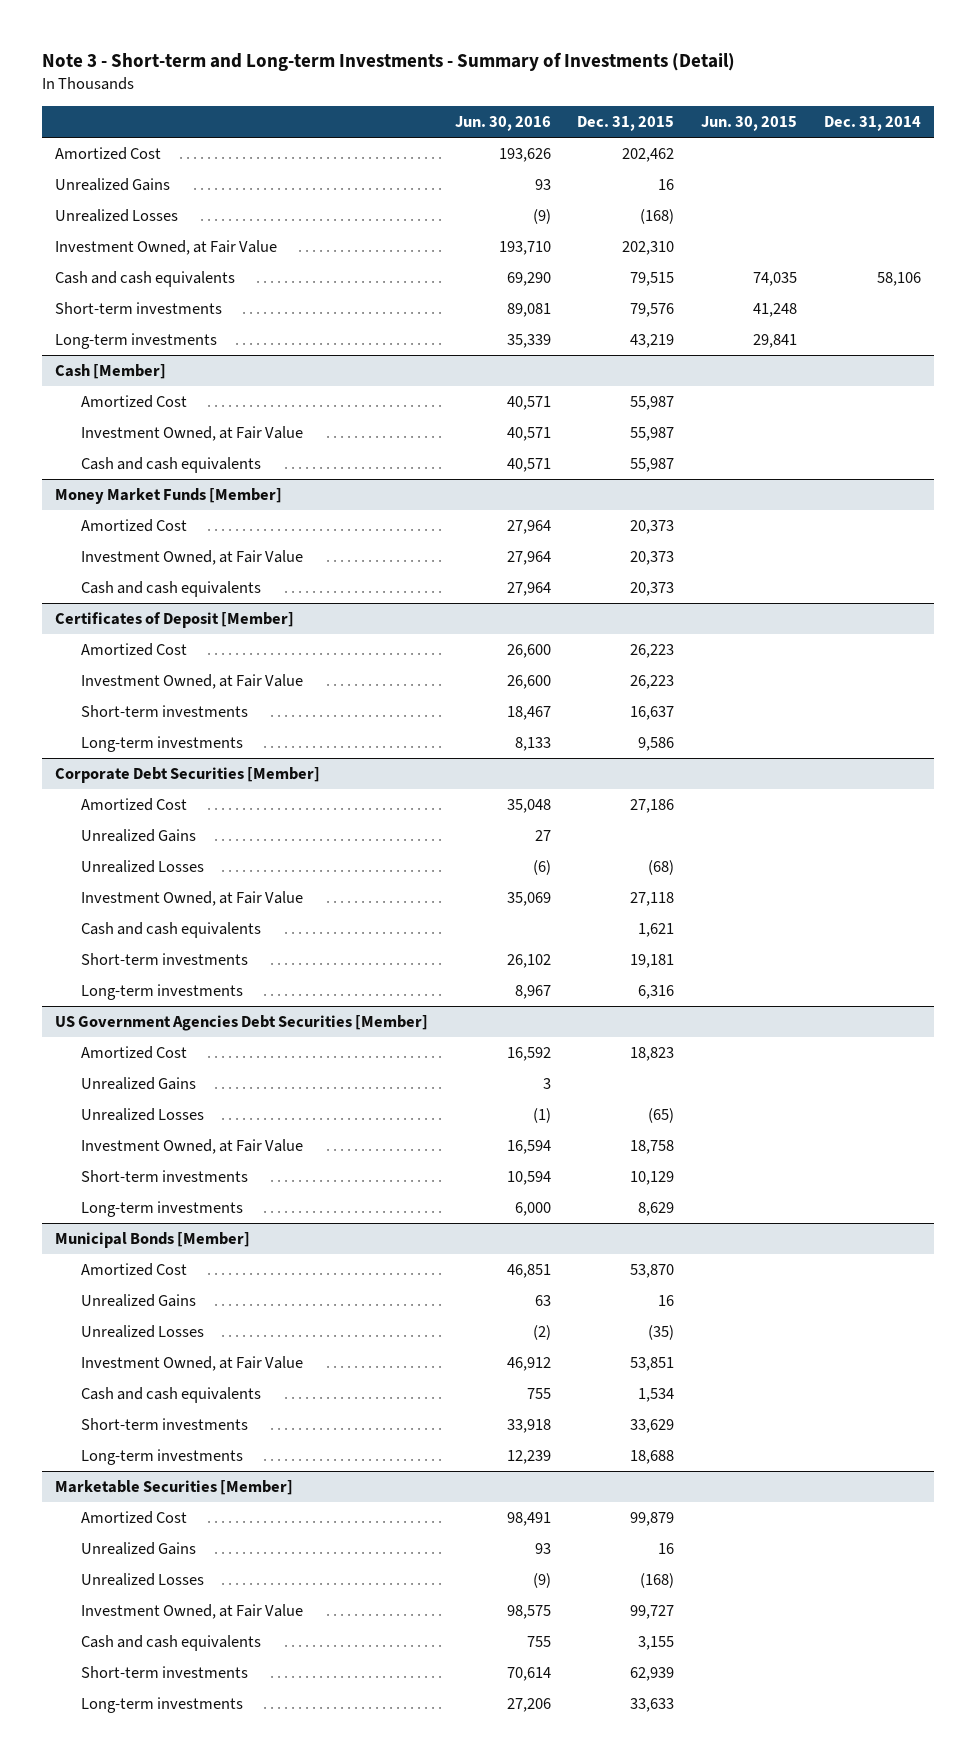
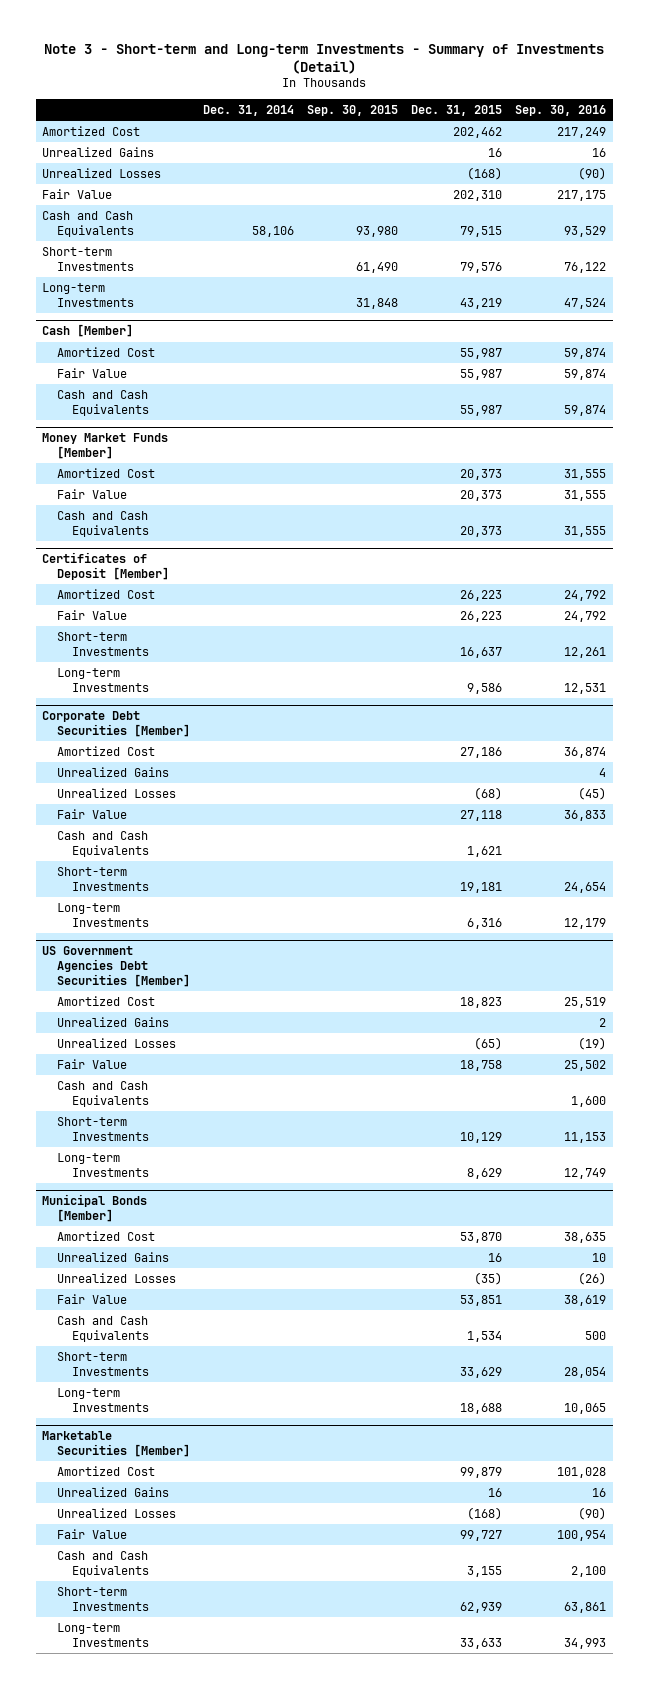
[454,115,551,131] Jun. 30, 2016 -> none
[701,115,798,131] Jun. 30, 2015 -> none
none -> [307,104,399,116] Sep. 30, 2015
none -> [515,104,607,116] Sep. 30, 2016
[55,240,278,256] Investment Owned, at Fair Value -> [42,188,113,199] Fair Value
[55,271,236,288] Cash and cash equivalents -> [42,210,134,237] Cash and Cash Equivalents
[55,302,223,315] Short-term investments -> [42,246,134,271] Short-term Investments
[55,333,218,350] Long-term investments -> [42,282,134,307] Long-term Investments
[81,426,304,442] Investment Owned, at Fair Value -> [56,367,127,378] Fair Value
[81,457,262,474] Cash and cash equivalents -> [56,389,149,416] Cash and Cash Equivalents
[81,550,304,566] Investment Owned, at Fair Value -> [56,488,127,499] Fair Value
[81,581,262,598] Cash and cash equivalents -> [56,510,149,537] Cash and Cash Equivalents
[81,674,304,690] Investment Owned, at Fair Value -> [56,609,127,620] Fair Value
[81,705,249,718] Short-term investments -> [56,631,149,656] Short-term Investments
[81,736,244,753] Long-term investments -> [56,667,149,692] Long-term Investments
[81,891,304,907] Investment Owned, at Fair Value -> [56,808,127,819] Fair Value
[81,922,262,939] Cash and cash equivalents -> [56,830,149,857] Cash and Cash Equivalents
[81,953,249,966] Short-term investments -> [56,866,149,891] Short-term Investments
[81,984,244,1001] Long-term investments -> [56,902,149,927] Long-term Investments
[81,1139,304,1155] Investment Owned, at Fair Value -> [56,1058,127,1069] Fair Value
none -> [56,1080,149,1107] Cash and Cash Equivalents
[81,1170,249,1183] Short-term investments -> [56,1116,149,1141] Short-term Investments
[81,1201,244,1218] Long-term investments -> [56,1152,149,1177] Long-term Investments
[81,1356,304,1372] Investment Owned, at Fair Value -> [56,1293,127,1304] Fair Value
[81,1387,262,1404] Cash and cash equivalents -> [56,1315,149,1342] Cash and Cash Equivalents
[81,1418,249,1431] Short-term investments -> [56,1351,149,1376] Short-term Investments
[81,1449,244,1466] Long-term investments -> [56,1387,149,1412] Long-term Investments
[81,1604,304,1620] Investment Owned, at Fair Value -> [56,1528,127,1539] Fair Value
[81,1635,262,1652] Cash and cash equivalents -> [56,1550,149,1577] Cash and Cash Equivalents
[81,1666,249,1679] Short-term investments -> [56,1586,149,1611] Short-term Investments
[81,1697,244,1714] Long-term investments -> [56,1622,149,1647] Long-term Investments

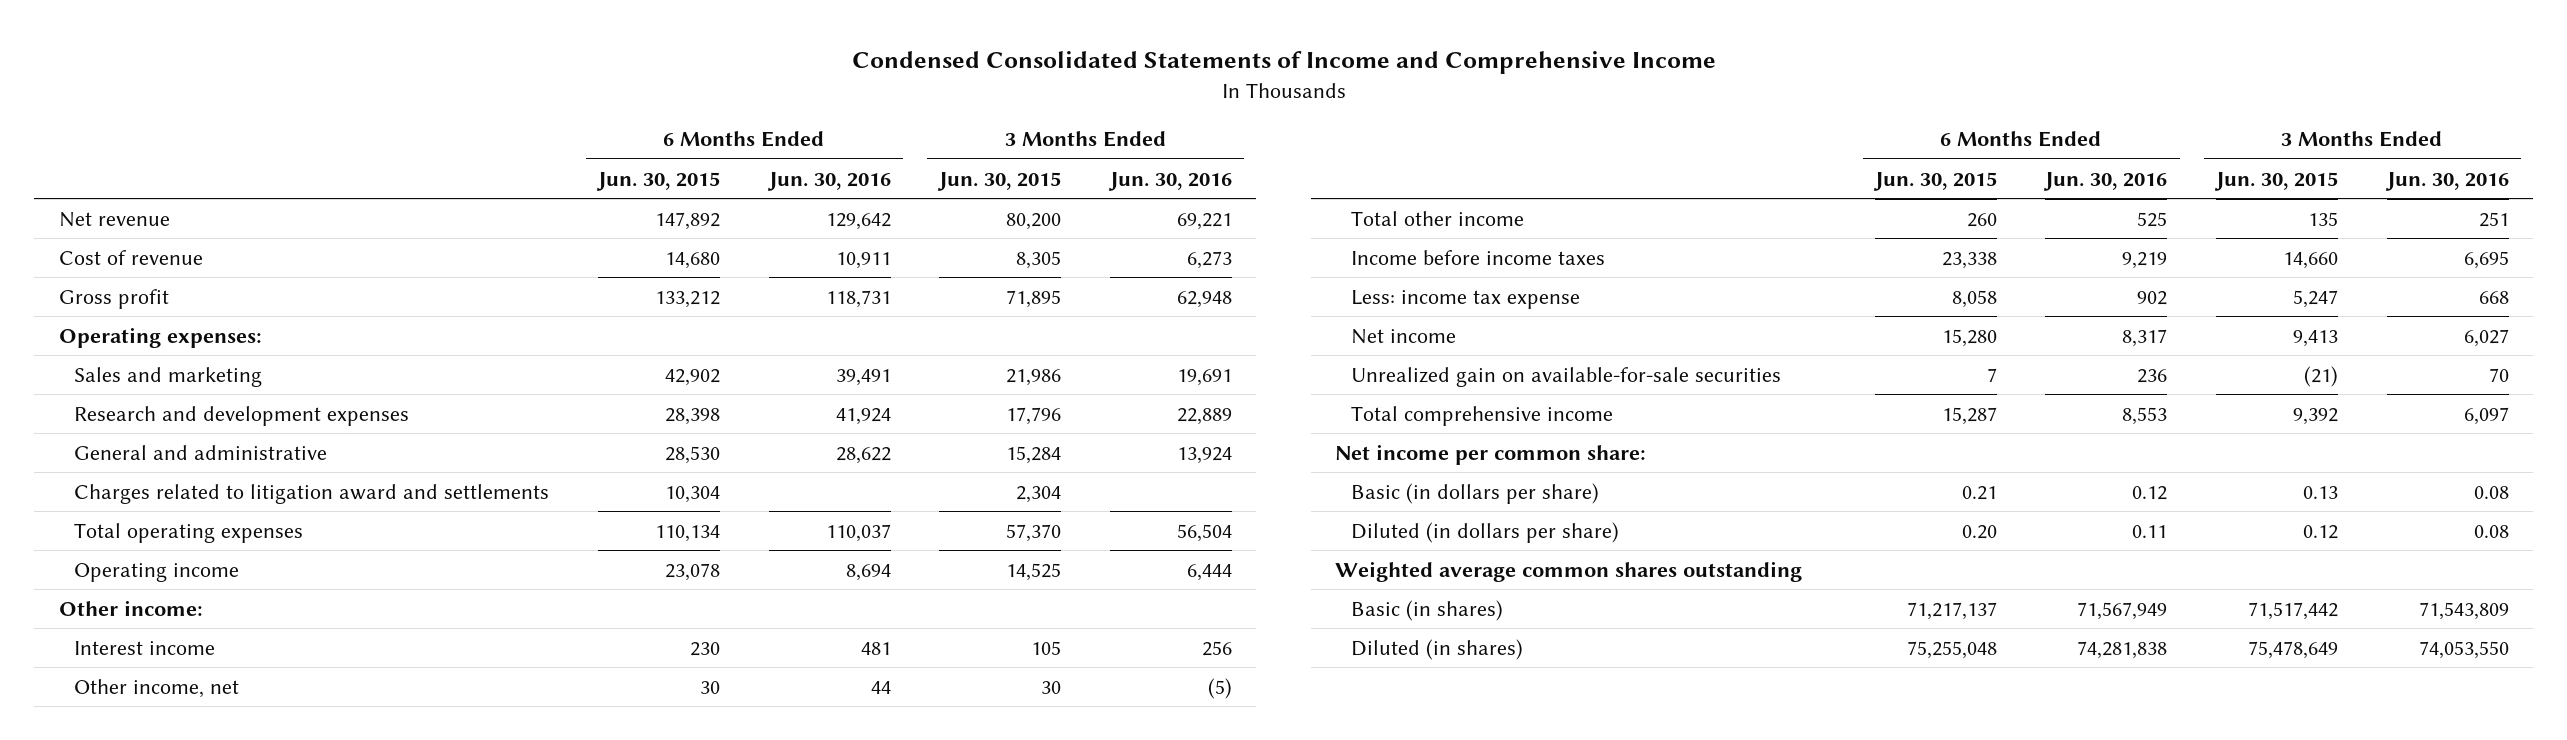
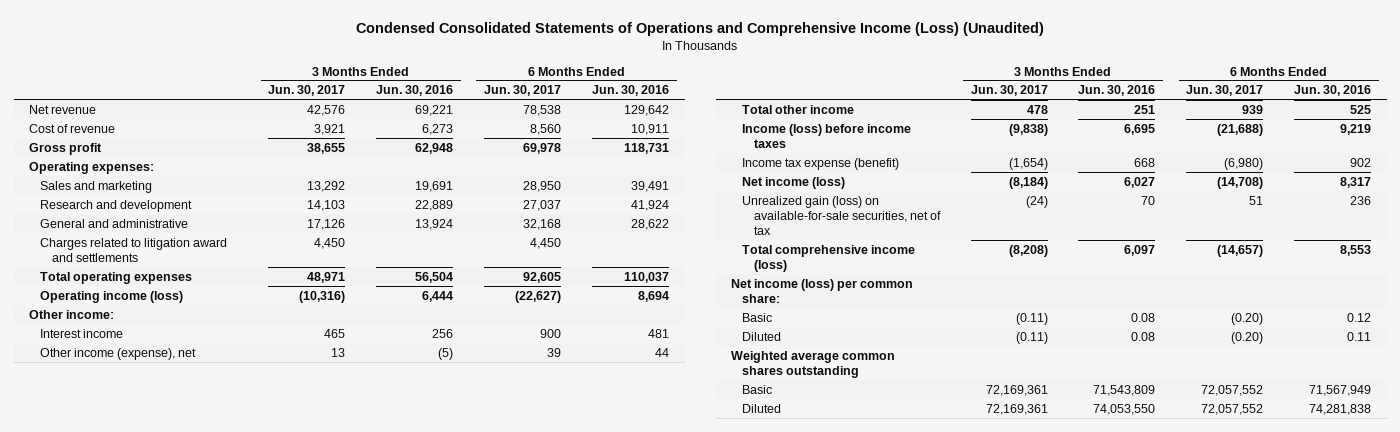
[851,51,1716,75] Condensed Consolidated Statements of Income and Comprehensive Income -> [356,21,1045,36] Condensed Consolidated Statements of Operations and Comprehensive Income (Loss) (Unaudited)
[596,171,721,191] Jun. 30, 2015 -> none
[937,171,1062,191] Jun. 30, 2015 -> none
none -> [268,85,346,97] Jun. 30, 2017
none -> [484,85,562,97] Jun. 30, 2017
[74,405,410,426] Research and development expenses -> [40,199,193,212] Research and development
[74,562,240,582] Operating income -> [40,290,184,303] Operating income (loss)
[74,678,240,698] Other income, net -> [40,347,197,360] Other income (expense), net
[1351,249,1606,265] Income before income taxes -> [742,123,912,148] Income (loss) before income taxes
[1351,289,1581,309] Less: income tax expense -> [742,157,900,170] Income tax expense (benefit)
[1351,328,1457,344] Net income -> [742,176,846,189] Net income (loss)
[1351,366,1782,387] Unrealized gain on available-for-sale securities -> [742,195,941,235] Unrealized gain (loss) on available-for-sale securities, net of tax
[1351,405,1614,426] Total comprehensive income -> [742,244,916,272] Total comprehensive income (loss)
[1335,443,1647,465] Net income per common share: -> [731,278,914,303] Net income (loss) per common share:
[1351,482,1600,504] Basic (in dollars per share) -> [742,312,773,322] Basic
[1351,521,1620,543] Diluted (in dollars per share) -> [742,331,782,341] Diluted
[1351,599,1504,621] Basic (in shares) -> [742,384,773,394] Basic
[1351,638,1524,660] Diluted (in shares) -> [742,403,782,413] Diluted

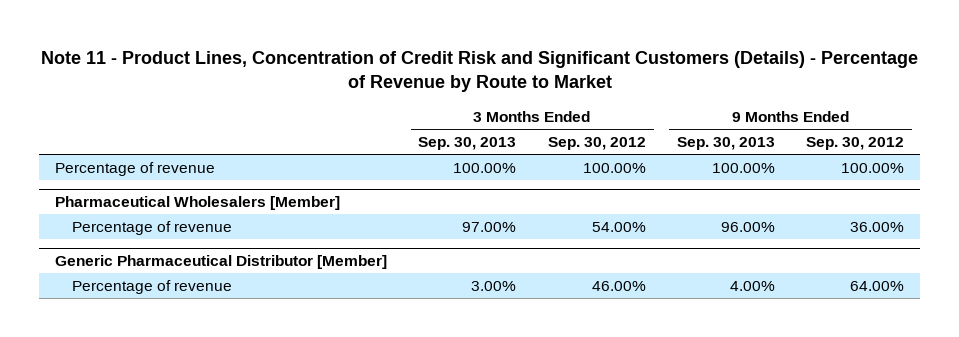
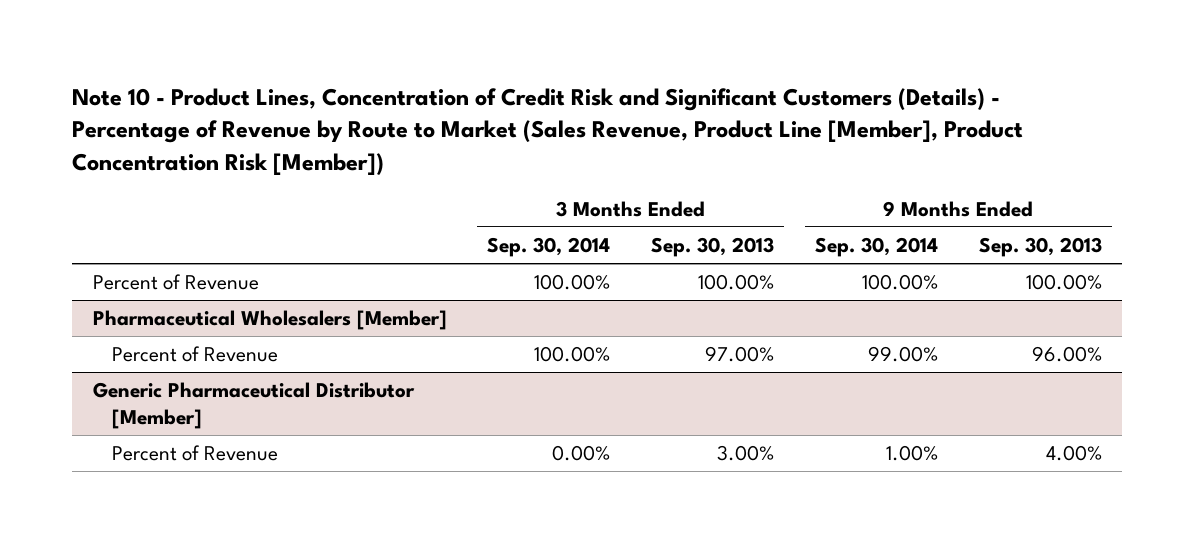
[40,50,918,93] Note 11 - Product Lines, Concentration of Credit Risk and Significant Customers (Details) - Percentage of Revenue by Route to Market -> [72,87,1024,175] Note 10 - Product Lines, Concentration of Credit Risk and Significant Customers (Details) - Percentage of Revenue by Route to Market (Sales Revenue, Product Line [Member], Product Concentration Risk [Member])
[547,137,646,151] Sep. 30, 2012 -> none
[806,137,905,151] Sep. 30, 2012 -> none
none -> [487,237,611,258] Sep. 30, 2014
none -> [814,237,938,258] Sep. 30, 2014
[55,162,216,177] Percentage of revenue -> [92,274,259,291] Percent of Revenue
[72,221,233,236] Percentage of revenue -> [112,346,279,363] Percent of Revenue
[72,280,233,295] Percentage of revenue -> [112,445,279,462] Percent of Revenue

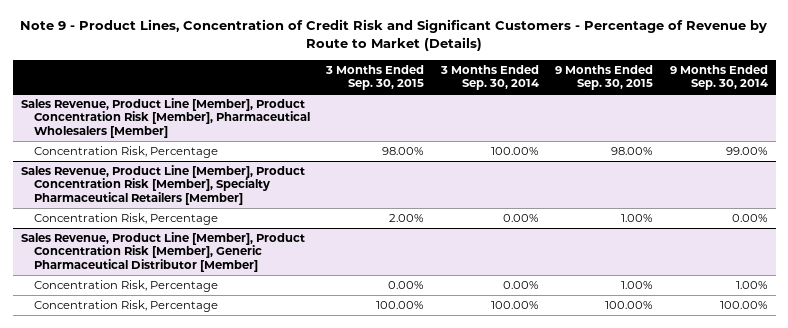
[72,87,1024,175] Note 10 - Product Lines, Concentration of Credit Risk and Significant Customers (Details) - Percentage of Revenue by Route to Market (Sales Revenue, Product Line [Member], Product Concentration Risk [Member]) -> [20,19,768,52] Note 9 - Product Lines, Concentration of Credit Risk and Significant Customers - Percentage of Revenue by Route to Market (Details)
[651,237,775,258] Sep. 30, 2013 -> none
[978,237,1102,258] Sep. 30, 2013 -> none
none -> [325,64,425,91] 3 Months Ended Sep. 30, 2015
none -> [555,64,654,91] 9 Months Ended Sep. 30, 2015
[92,274,259,291] Percent of Revenue -> none
[92,310,447,331] Pharmaceutical Wholesalers [Member] -> none
[92,382,415,429] Generic Pharmaceutical Distributor [Member] -> none
none -> [20,98,310,138] Sales Revenue, Product Line [Member], Product Concentration Risk [Member], Pharmaceutical Wholesalers [Member]
[112,346,279,363] Percent of Revenue -> [33,146,218,159] Concentration Risk, Percentage
none -> [20,165,305,205] Sales Revenue, Product Line [Member], Product Concentration Risk [Member], Specialty Pharmaceutical Retailers [Member]
none -> [33,213,218,226] Concentration Risk, Percentage
none -> [20,232,305,272] Sales Revenue, Product Line [Member], Product Concentration Risk [Member], Generic Pharmaceutical Distributor [Member]
[112,445,279,462] Percent of Revenue -> [33,280,218,293] Concentration Risk, Percentage
none -> [33,300,218,313] Concentration Risk, Percentage

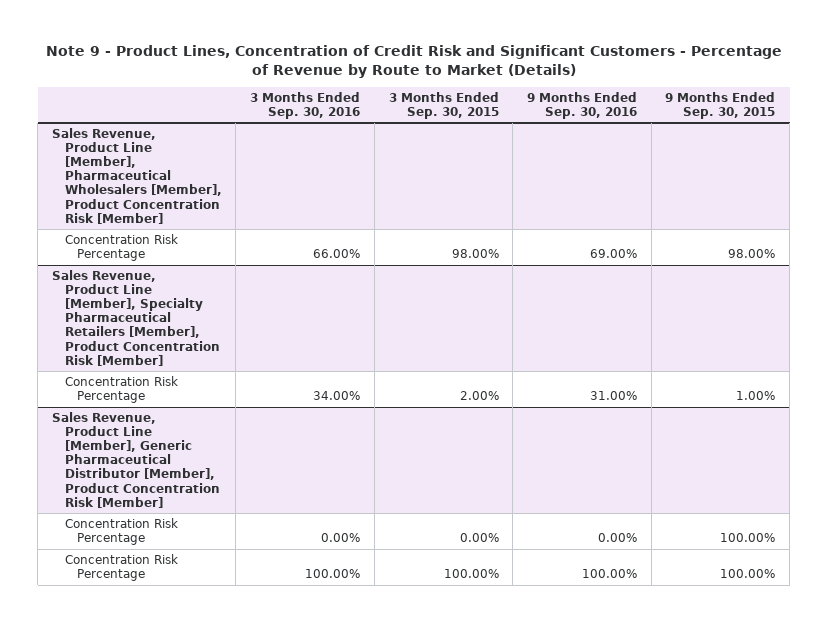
[439,64,539,91] 3 Months Ended Sep. 30, 2014 -> none
[669,64,768,91] 9 Months Ended Sep. 30, 2014 -> none
none -> [250,91,361,119] 3 Months Ended Sep. 30, 2016
none -> [527,91,638,119] 9 Months Ended Sep. 30, 2016
[20,98,310,138] Sales Revenue, Product Line [Member], Product Concentration Risk [Member], Pharmaceutical Wholesalers [Member] -> [52,128,222,224] Sales Revenue, Product Line [Member], Pharmaceutical Wholesalers [Member], Product Concentration Risk [Member]
[33,146,218,159] Concentration Risk, Percentage -> [64,234,178,262] Concentration Risk Percentage
[20,165,305,205] Sales Revenue, Product Line [Member], Product Concentration Risk [Member], Specialty Pharmaceutical Retailers [Member] -> [52,270,220,366] Sales Revenue, Product Line [Member], Specialty Pharmaceutical Retailers [Member], Product Concentration Risk [Member]
[33,213,218,226] Concentration Risk, Percentage -> [64,376,178,404] Concentration Risk Percentage
[20,232,305,272] Sales Revenue, Product Line [Member], Product Concentration Risk [Member], Generic Pharmaceutical Distributor [Member] -> [52,412,220,508] Sales Revenue, Product Line [Member], Generic Pharmaceutical Distributor [Member], Product Concentration Risk [Member]
[33,280,218,293] Concentration Risk, Percentage -> [64,518,178,546] Concentration Risk Percentage
[621,281,654,290] 1.00% -> [720,533,776,543] 100.00%
[33,300,218,313] Concentration Risk, Percentage -> [64,554,178,582] Concentration Risk Percentage

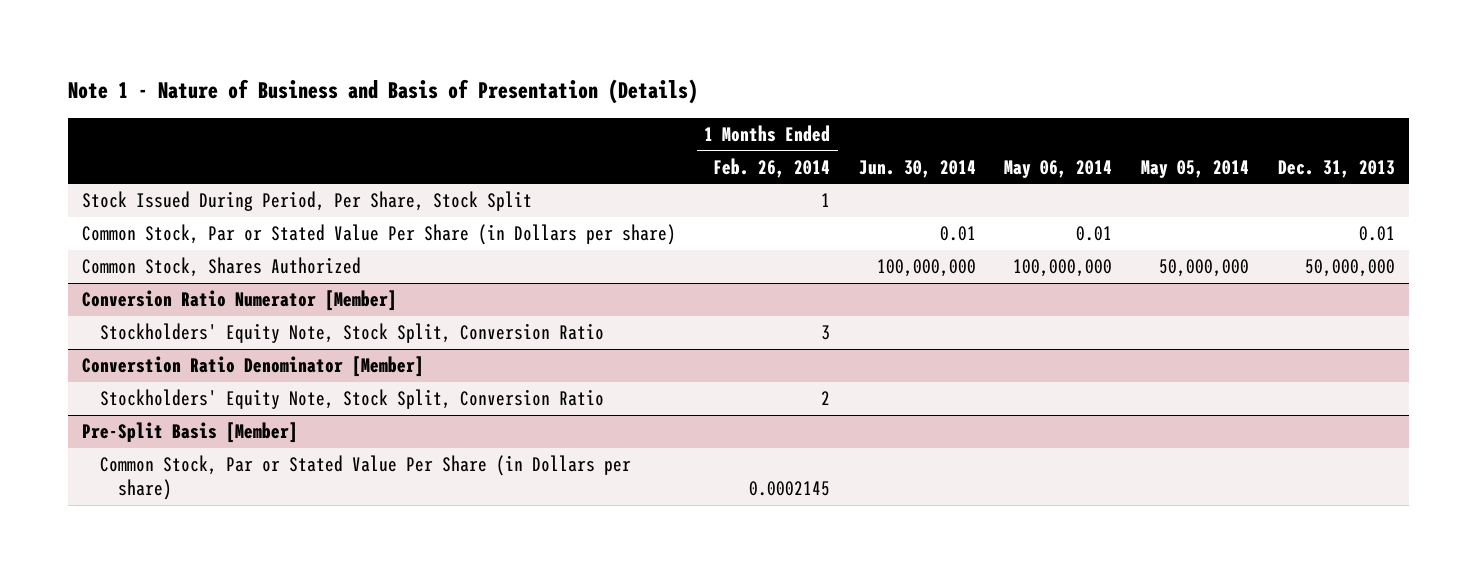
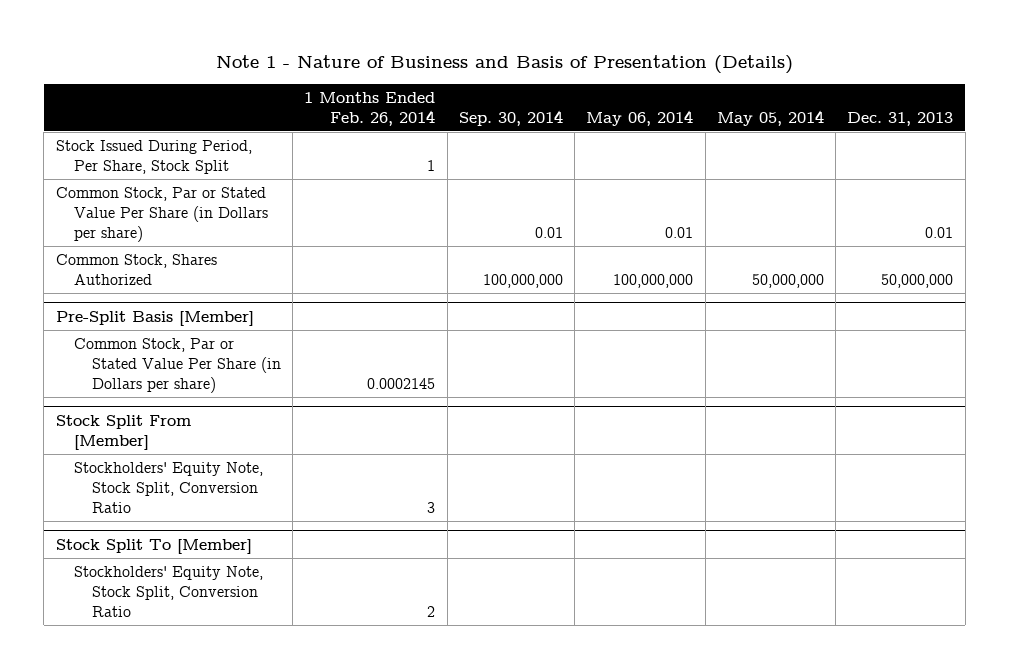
[858,159,976,178] Jun. 30, 2014 -> none
none -> [458,109,563,126] Sep. 30, 2014
[81,290,397,312] Conversion Ratio Numerator [Member] -> none
[99,323,604,344] Stockholders' Equity Note, Stock Split, Conversion Ratio -> none
[81,356,424,378] Converstion Ratio Denominator [Member] -> none
[99,389,604,410] Stockholders' Equity Note, Stock Split, Conversion Ratio -> none
none -> [55,414,191,450] Stock Split From [Member]
none -> [73,461,263,513] Stockholders' Equity Note, Stock Split, Conversion Ratio
none -> [55,538,252,554] Stock Split To [Member]
none -> [73,565,263,617] Stockholders' Equity Note, Stock Split, Conversion Ratio

